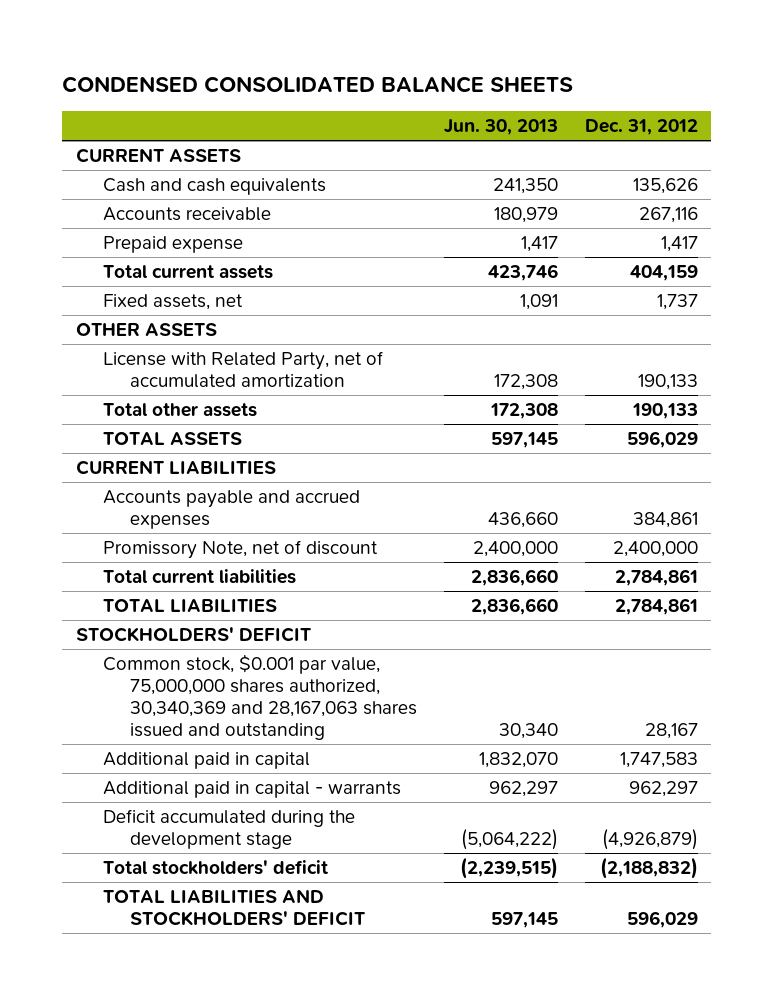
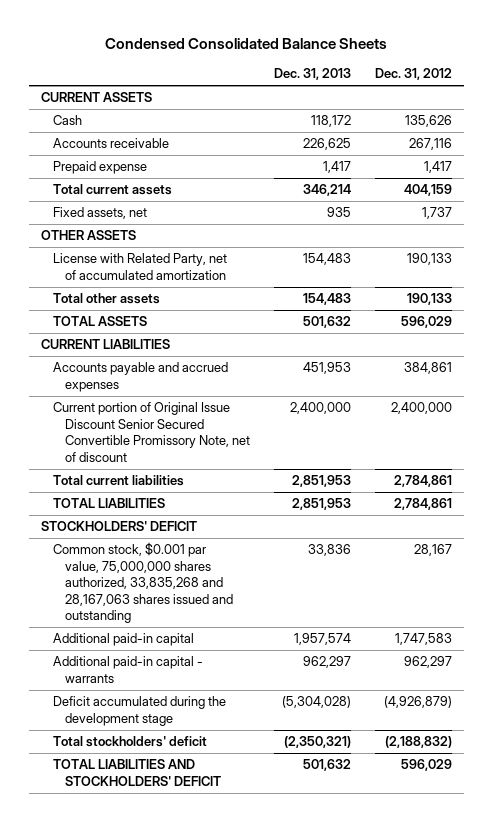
[62,75,574,93] CONDENSED CONSOLIDATED BALANCE SHEETS -> [105,37,388,49] Condensed Consolidated Balance Sheets
[443,119,558,136] Jun. 30, 2013 -> none
none -> [273,68,351,81] Dec. 31, 2013
[102,178,326,196] Cash and cash equivalents -> [52,115,82,126] Cash
[102,540,378,560] Promissory Note, net of discount -> none
none -> [52,402,250,462] Current portion of Original Issue Discount Senior Secured Convertible Promissory Note, net of discount
[102,654,418,741] Common stock, $0.001 par value, 75,000,000 shares authorized, 30,340,369 and 28,167,063 shares issued and outstanding -> [52,542,233,624] Common stock, $0.001 par value, 75,000,000 shares authorized, 33,835,268 and 28,167,063 shares issued and outstanding
[102,752,310,770] Additional paid in capital -> [52,633,194,647] Additional paid-in capital
[102,781,401,799] Additional paid in capital - warrants -> [52,656,203,683] Additional paid-in capital - warrants

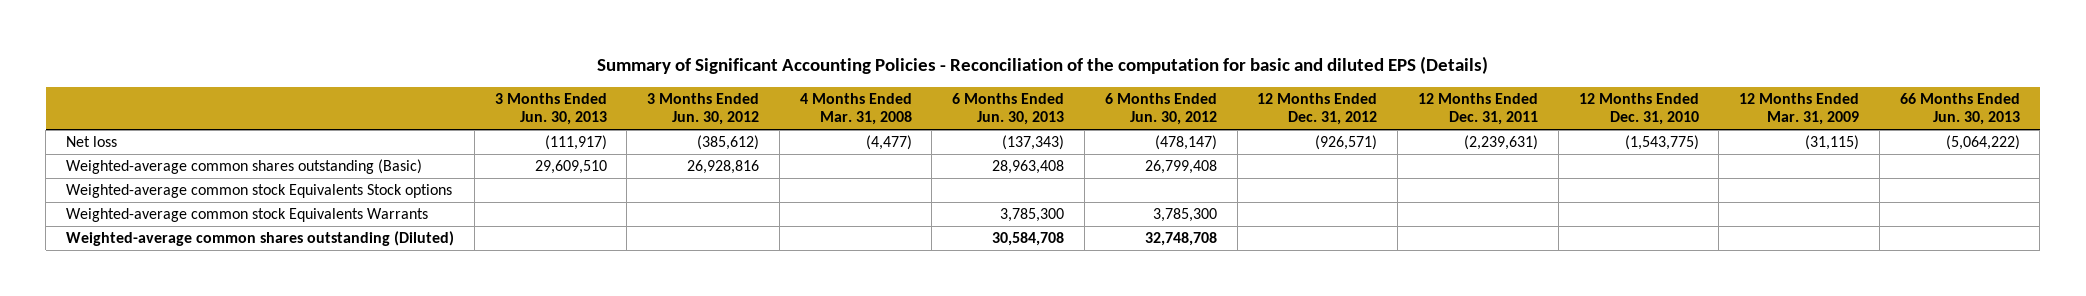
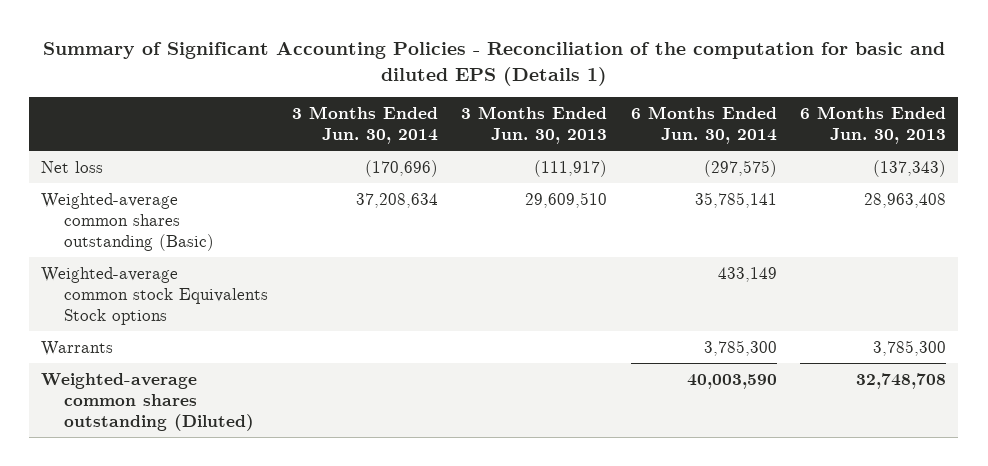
[596,55,1488,74] Summary of Significant Accounting Policies - Reconciliation of the computation for basic and diluted EPS (Details) -> [42,42,945,86] Summary of Significant Accounting Policies - Reconciliation of the computation for basic and diluted EPS (Details 1)
[647,92,760,126] 3 Months Ended Jun. 30, 2012 -> none
[799,92,912,126] 4 Months Ended Mar. 31, 2008 -> none
[1104,92,1217,126] 6 Months Ended Jun. 30, 2012 -> none
[1257,92,1378,126] 12 Months Ended Dec. 31, 2012 -> none
[1417,92,1538,126] 12 Months Ended Dec. 31, 2011 -> none
[1578,92,1699,126] 12 Months Ended Dec. 31, 2010 -> none
[1739,92,1860,126] 12 Months Ended Mar. 31, 2009 -> none
[1899,92,2020,126] 66 Months Ended Jun. 30, 2013 -> none
none -> [291,105,438,144] 3 Months Ended Jun. 30, 2014
none -> [630,105,777,144] 6 Months Ended Jun. 30, 2014
[65,208,428,223] Weighted-average common stock Equivalents Warrants -> [41,340,114,356] Warrants
[992,232,1065,247] 30,584,708 -> [856,372,947,389] 32,748,708

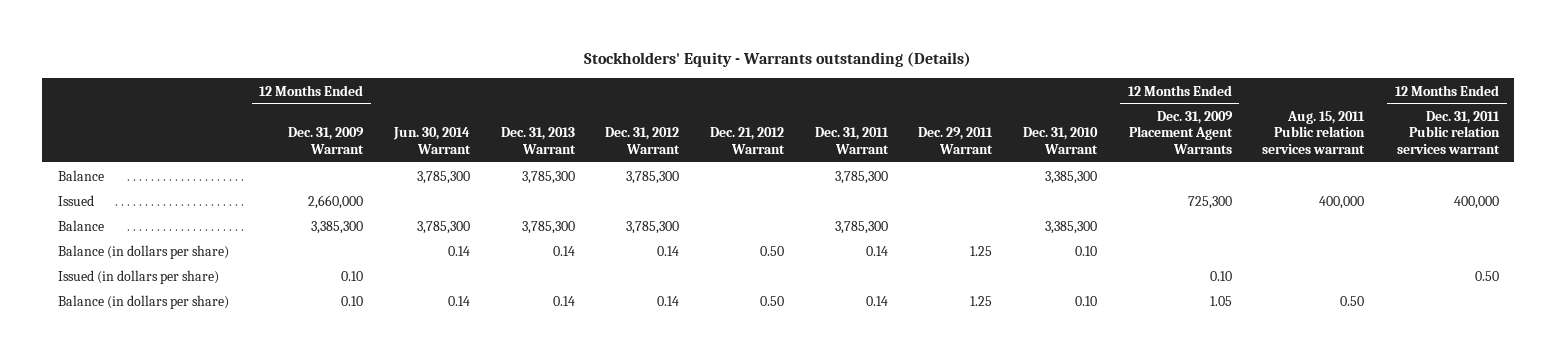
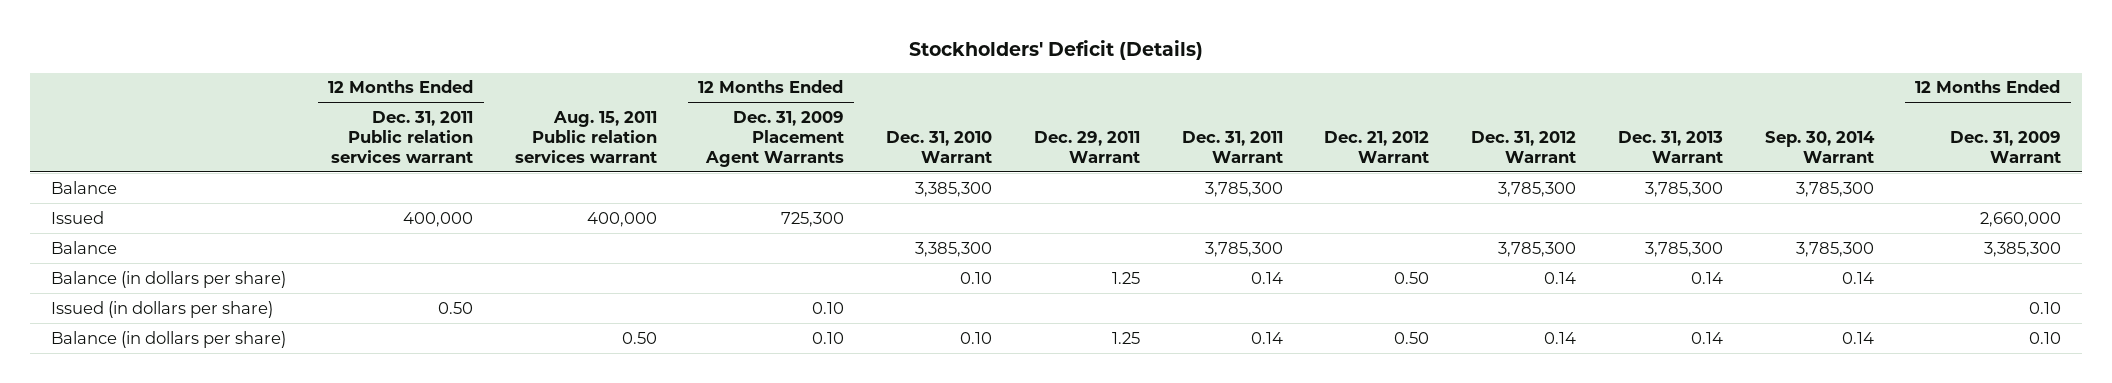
[584,52,972,68] Stockholders' Equity - Warrants outstanding (Details) -> [909,40,1204,61] Stockholders' Deficit (Details)
[393,127,472,154] Jun. 30, 2014 Warrant -> none
none -> [1765,130,1876,163] Sep. 30, 2014 Warrant
[1209,295,1232,306] 1.05 -> [811,331,844,344] 0.10

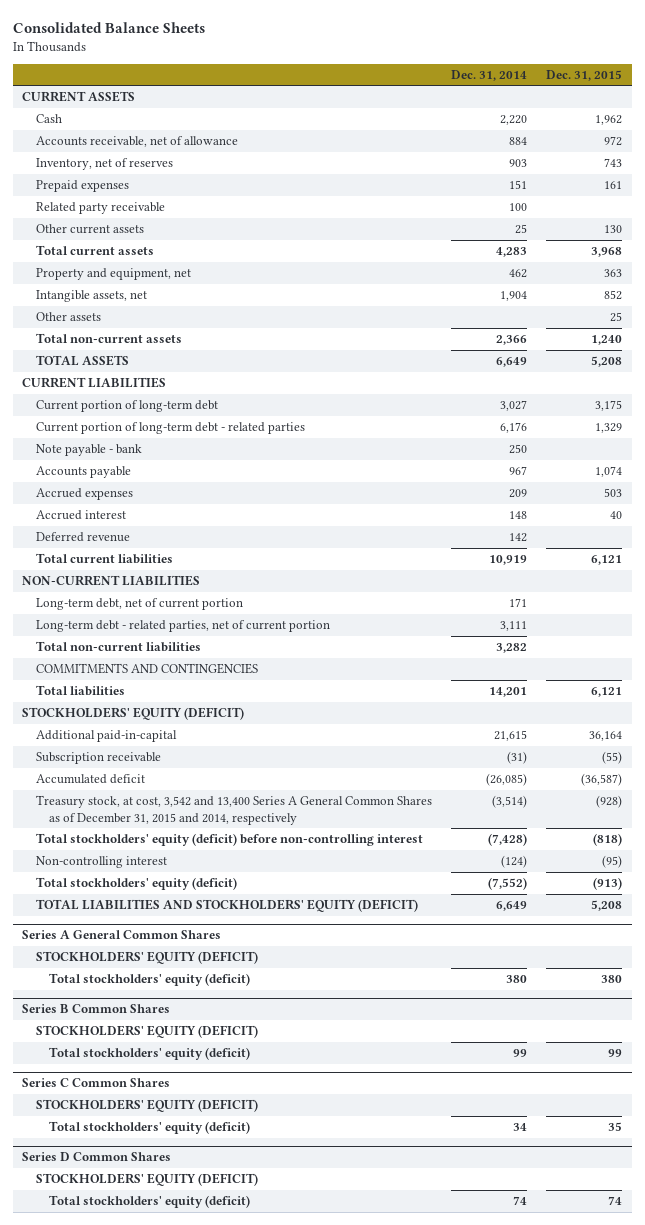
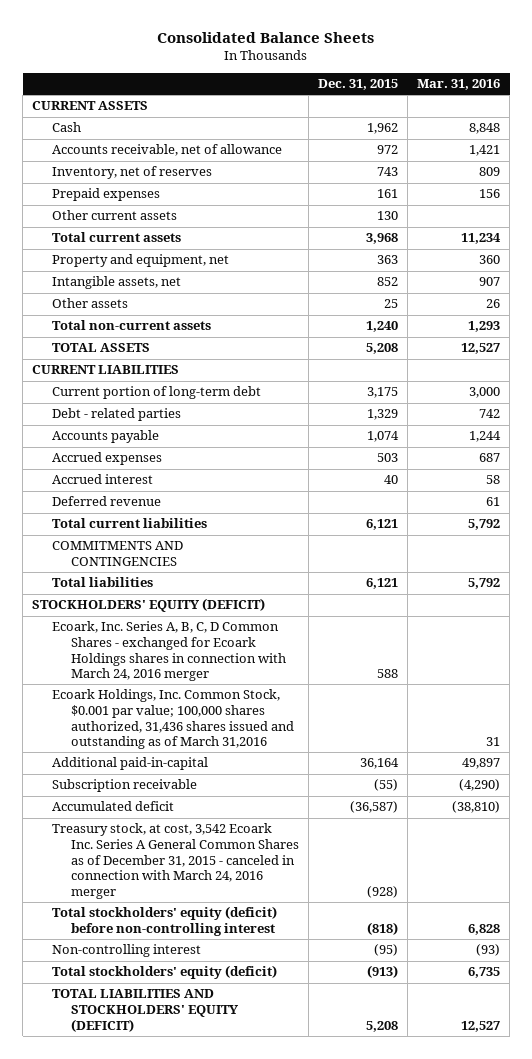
[451,69,528,81] Dec. 31, 2014 -> none
none -> [417,79,501,91] Mar. 31, 2016
[35,202,165,215] Related party receivable -> none
[35,444,142,457] Note payable - bank -> none
[35,422,305,435] Current portion of long-term debt - related parties -> [51,408,181,422] Debt - related parties
[22,575,201,587] NON-CURRENT LIABILITIES -> none
[35,598,243,611] Long-term debt, net of current portion -> none
[35,620,330,633] Long-term debt - related parties, net of current portion -> none
[35,641,201,653] Total non-current liabilities -> none
none -> [51,621,287,682] Ecoark, Inc. Series A, B, C, D Common Shares - exchanged for Ecoark Holdings shares in connection with March 24, 2016 merger
none -> [51,689,295,750] Ecoark Holdings, Inc. Common Stock, $0.001 par value; 100,000 shares authorized, 31,436 shares issued and outstanding as of March 31,2016
[35,795,432,825] Treasury stock, at cost, 3,542 and 13,400 Series A General Common Shares as of December 31, 2015 and 2014, respectively -> [51,823,300,899] Treasury stock, at cost, 3,542 Ecoark Inc. Series A General Common Shares as of December 31, 2015 - canceled in connection with March 24, 2016 merger
[22,930,222,940] Series A General Common Shares -> none
[35,951,258,965] STOCKHOLDERS' EQUITY (DEFICIT) -> none
[49,973,251,987] Total stockholders' equity (deficit) -> none
[22,1004,171,1014] Series B Common Shares -> none
[35,1025,258,1039] STOCKHOLDERS' EQUITY (DEFICIT) -> none
[49,1047,251,1061] Total stockholders' equity (deficit) -> none
[22,1078,171,1088] Series C Common Shares -> none
[35,1099,258,1113] STOCKHOLDERS' EQUITY (DEFICIT) -> none
[49,1121,251,1135] Total stockholders' equity (deficit) -> none
[22,1152,172,1162] Series D Common Shares -> none
[35,1173,258,1187] STOCKHOLDERS' EQUITY (DEFICIT) -> none
[49,1195,251,1209] Total stockholders' equity (deficit) -> none

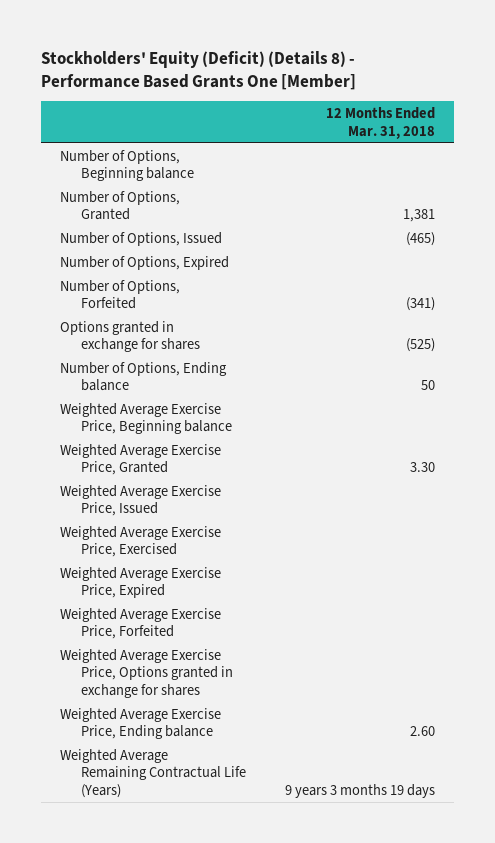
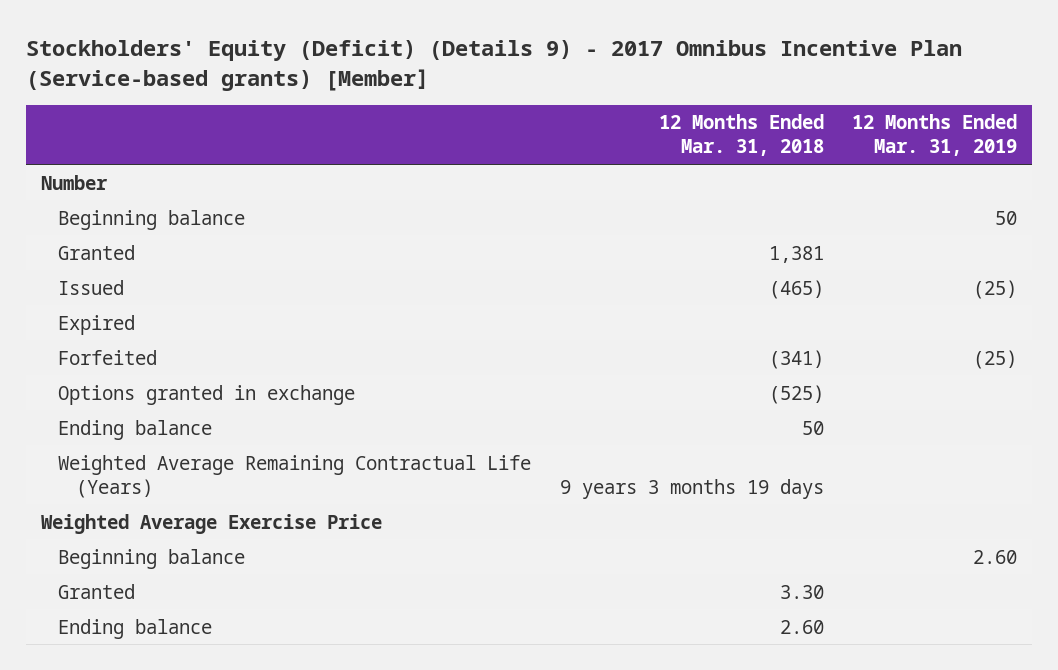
[41,50,357,90] Stockholders' Equity (Deficit) (Details 8) - Performance Based Grants One [Member] -> [26,40,963,91] Stockholders' Equity (Deficit) (Details 9) - 2017 Omnibus Incentive Plan (Service-based grants) [Member]
none -> [852,114,1018,157] 12 Months Ended Mar. 31, 2019
[60,402,233,435] Weighted Average Exercise Price, Beginning balance -> none
[60,443,222,476] Weighted Average Exercise Price, Granted -> none
[60,484,222,517] Weighted Average Exercise Price, Issued -> none
[60,525,222,558] Weighted Average Exercise Price, Exercised -> none
[60,566,222,599] Weighted Average Exercise Price, Expired -> none
[60,607,222,640] Weighted Average Exercise Price, Forfeited -> none
[60,648,234,699] Weighted Average Exercise Price, Options granted in exchange for shares -> none
[60,707,222,740] Weighted Average Exercise Price, Ending balance -> none
none -> [40,174,108,190] Number
[60,149,195,182] Number of Options, Beginning balance -> [58,209,246,230] Beginning balance
[60,190,181,221] Number of Options, Granted -> [58,244,136,260] Granted
[60,231,223,246] Number of Options, Issued -> [58,279,125,295] Issued
[60,255,230,270] Number of Options, Expired -> [58,314,136,335] Expired
[60,279,181,310] Number of Options, Forfeited -> [58,349,158,365] Forfeited
[60,320,201,353] Options granted in exchange for shares -> [58,384,356,405] Options granted in exchange
[60,361,228,392] Number of Options, Ending balance -> [58,419,213,440] Ending balance
none -> [40,513,382,534] Weighted Average Exercise Price
none -> [58,548,246,569] Beginning balance
none -> [58,583,136,599] Granted
none -> [58,618,213,639] Ending balance

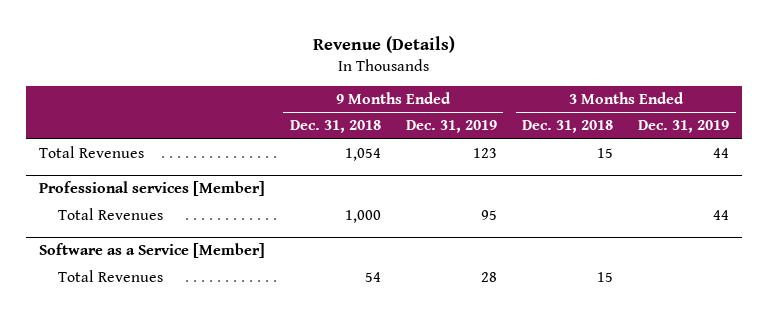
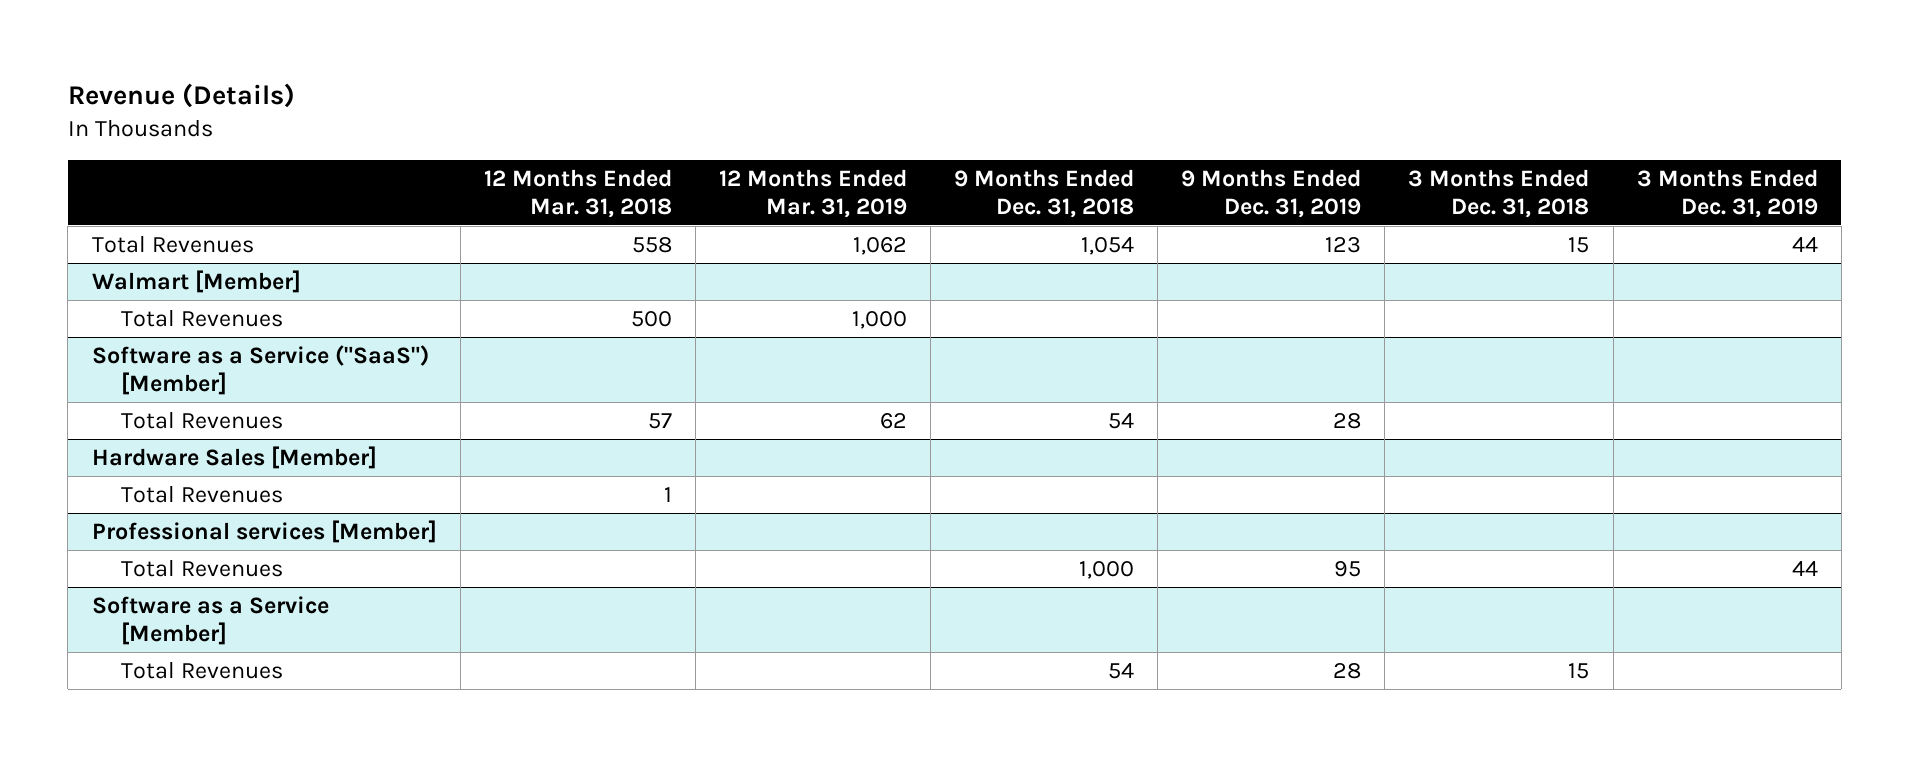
none -> [483,168,672,218] 12 Months Ended Mar. 31, 2018
none -> [718,168,907,218] 12 Months Ended Mar. 31, 2019
none -> [91,269,301,293] Walmart [Member]
none -> [120,308,283,327] Total Revenues
none -> [91,344,429,396] Software as a Service ("SaaS") [Member]
none -> [120,410,283,429] Total Revenues
none -> [91,445,377,469] Hardware Sales [Member]
none -> [120,484,283,503] Total Revenues

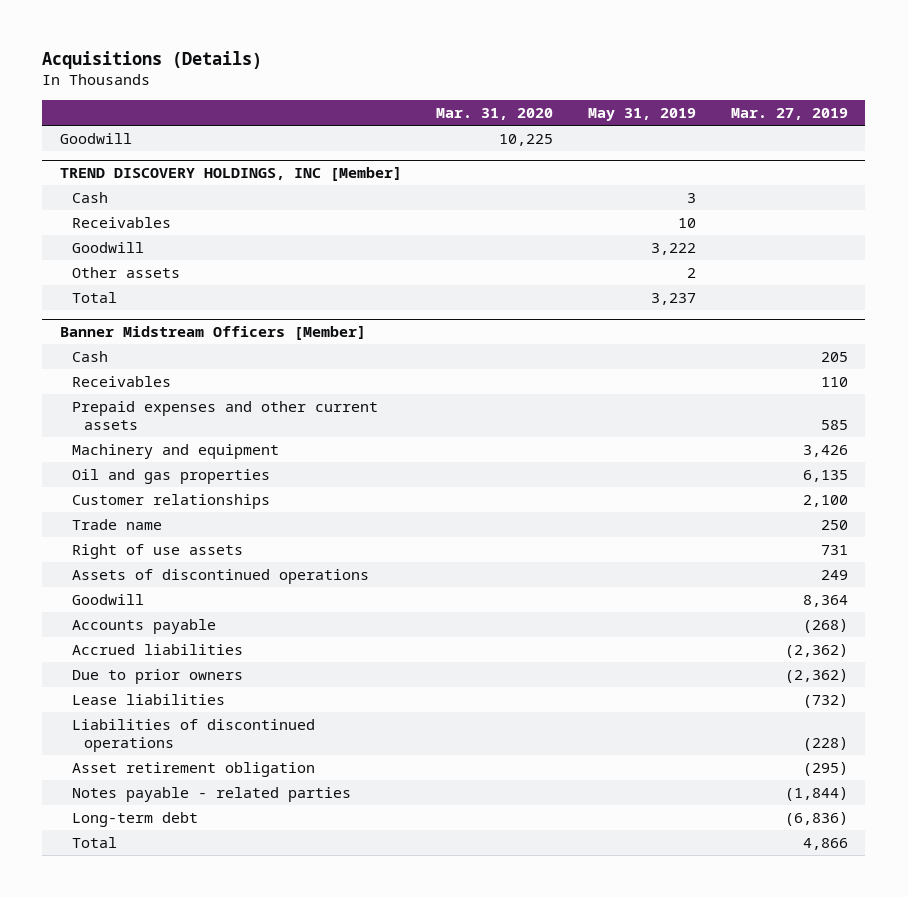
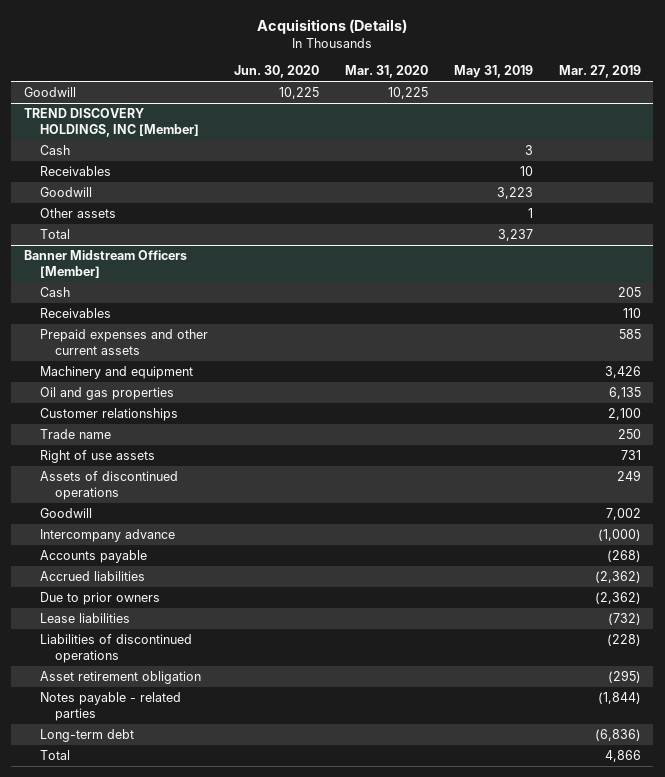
none -> [233,65,319,79] Jun. 30, 2020
[651,242,697,255] 3,222 -> [496,187,533,200] 3,223
[687,267,697,278] 2 -> [527,208,533,219] 1
[802,594,848,607] 8,364 -> [605,508,641,521] 7,002
none -> [39,529,175,543] Intercompany advance

